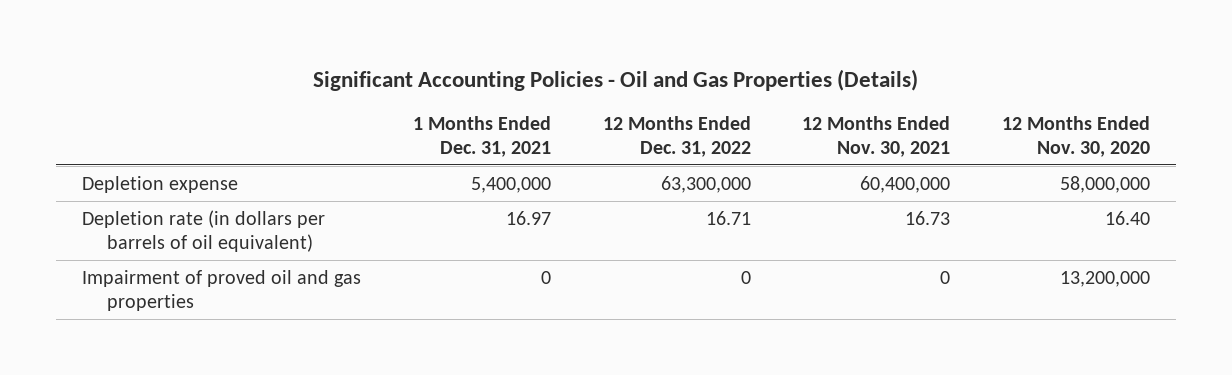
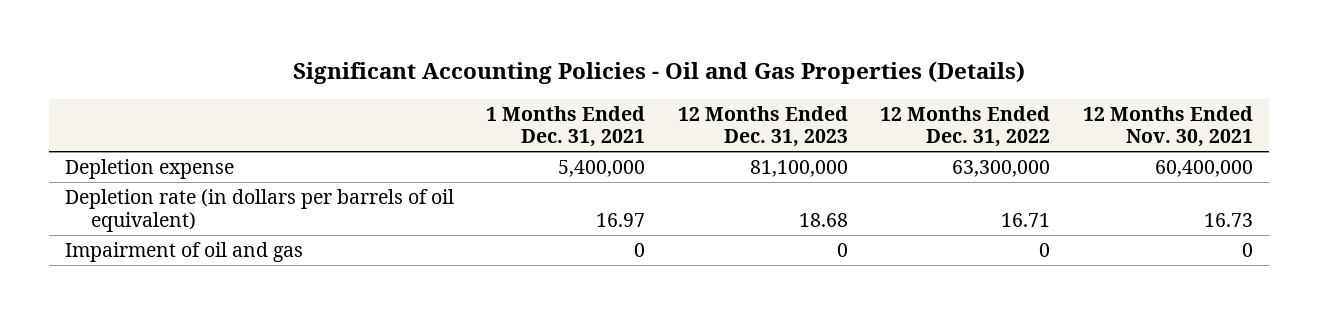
[1002,116,1151,157] 12 Months Ended Nov. 30, 2020 -> none
none -> [677,105,848,148] 12 Months Ended Dec. 31, 2023
[81,269,361,311] Impairment of proved oil and gas properties -> [65,242,304,263] Impairment of oil and gas

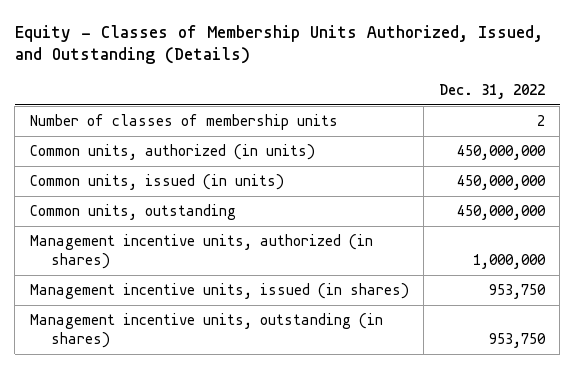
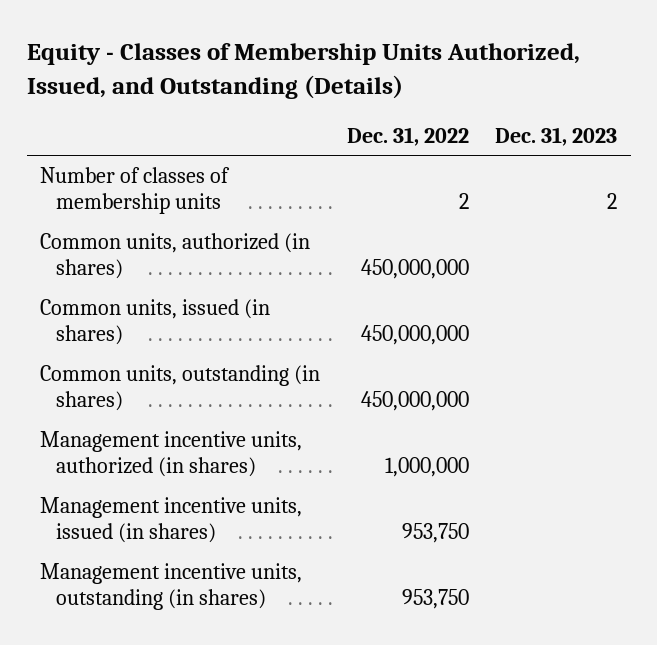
none -> [495,126,618,146] Dec. 31, 2023
[29,143,315,160] Common units, authorized (in units) -> [39,233,310,280] Common units, authorized (in shares)
[29,173,284,190] Common units, issued (in units) -> [39,299,270,346] Common units, issued (in shares)
[29,203,236,220] Common units, outstanding -> [39,365,320,412] Common units, outstanding (in shares)

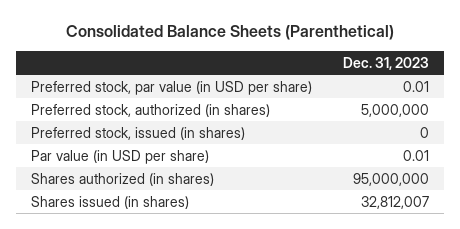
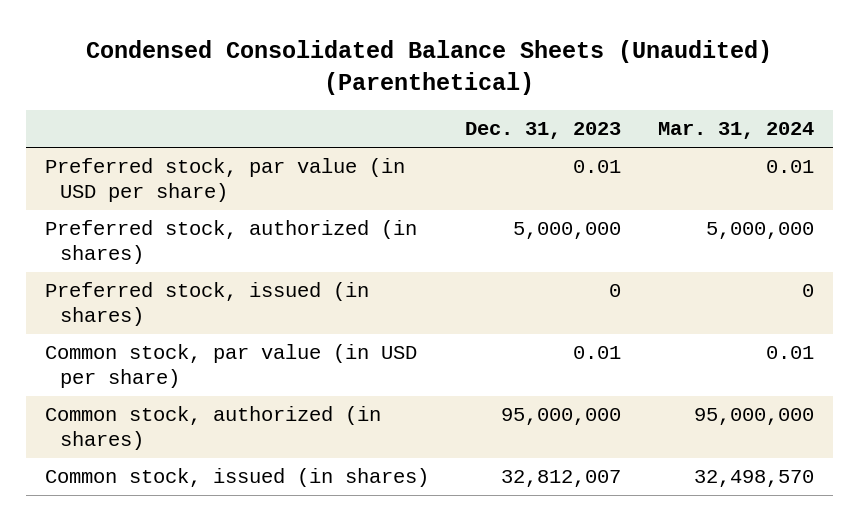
[65,25,394,41] Consolidated Balance Sheets (Parenthetical) -> [86,39,773,95] Condensed Consolidated Balance Sheets (Unaudited) (Parenthetical)
none -> [658,122,815,140] Mar. 31, 2024
[31,149,210,164] Par value (in USD per share) -> [44,344,417,388] Common stock, par value (in USD per share)
[31,172,215,186] Shares authorized (in shares) -> [44,406,381,450] Common stock, authorized (in shares)
[31,195,190,209] Shares issued (in shares) -> [44,468,429,488] Common stock, issued (in shares)

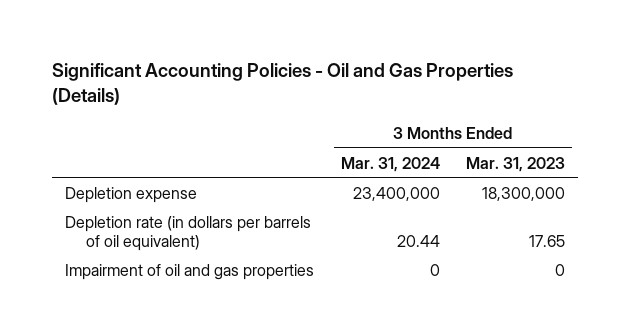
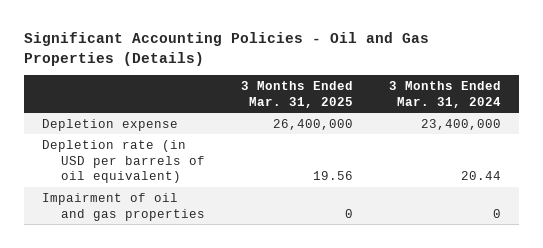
[465,156,565,172] Mar. 31, 2023 -> none
none -> [240,80,353,108] 3 Months Ended Mar. 31, 2025
[65,215,312,251] Depletion rate (in dollars per barrels of oil equivalent) -> [41,139,205,184] Depletion rate (in USD per barrels of oil equivalent)

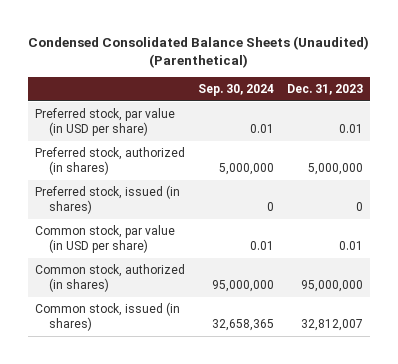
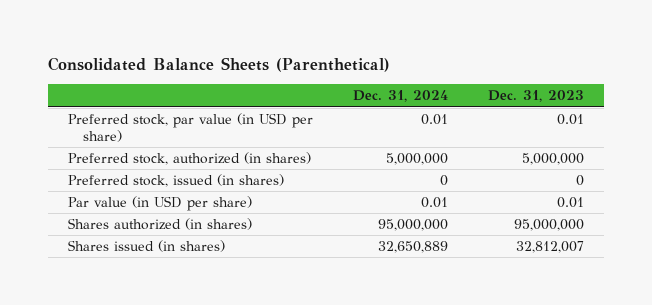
[28,35,370,69] Condensed Consolidated Balance Sheets (Unaudited) (Parenthetical) -> [47,56,390,72] Consolidated Balance Sheets (Parenthetical)
[198,84,275,97] Sep. 30, 2024 -> none
none -> [353,90,449,103] Dec. 31, 2024
[34,225,175,254] Common stock, par value (in USD per share) -> [68,196,253,212] Par value (in USD per share)
[34,264,185,293] Common stock, authorized (in shares) -> [68,218,253,231] Shares authorized (in shares)
[34,302,180,332] Common stock, issued (in shares) -> [68,240,226,253] Shares issued (in shares)

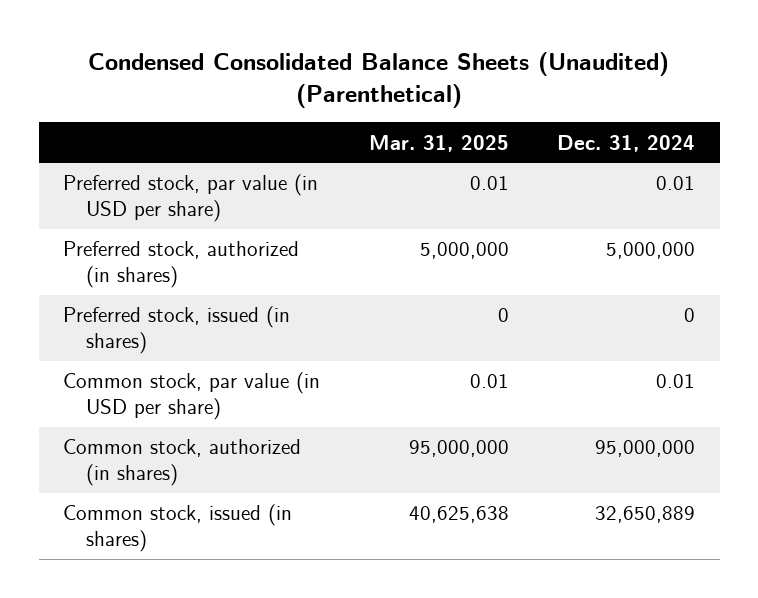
[47,56,390,72] Consolidated Balance Sheets (Parenthetical) -> [88,52,670,108] Condensed Consolidated Balance Sheets (Unaudited) (Parenthetical)
[488,90,585,103] Dec. 31, 2023 -> none
none -> [368,134,509,152] Mar. 31, 2025
[68,196,253,212] Par value (in USD per share) -> [63,372,321,421] Common stock, par value (in USD per share)
[68,218,253,231] Shares authorized (in shares) -> [63,439,302,487] Common stock, authorized (in shares)
[68,240,226,253] Shares issued (in shares) -> [63,504,293,553] Common stock, issued (in shares)

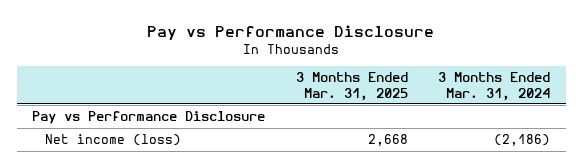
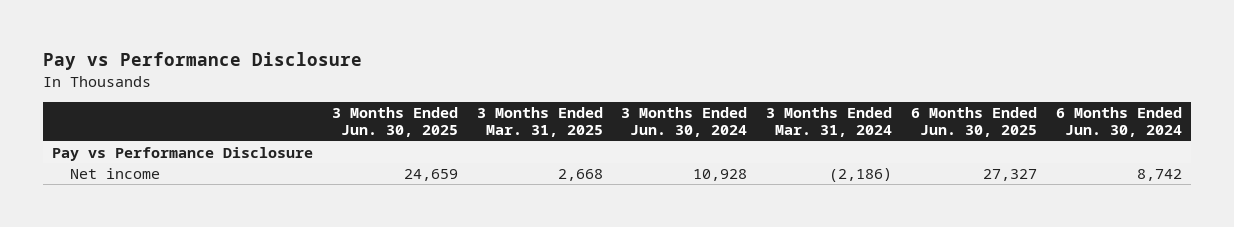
none -> [331,106,458,138] 3 Months Ended Jun. 30, 2025
none -> [621,106,748,138] 3 Months Ended Jun. 30, 2024
none -> [910,106,1037,138] 6 Months Ended Jun. 30, 2025
none -> [1055,106,1182,138] 6 Months Ended Jun. 30, 2024
[45,134,182,147] Net income (loss) -> [69,168,160,180] Net income

